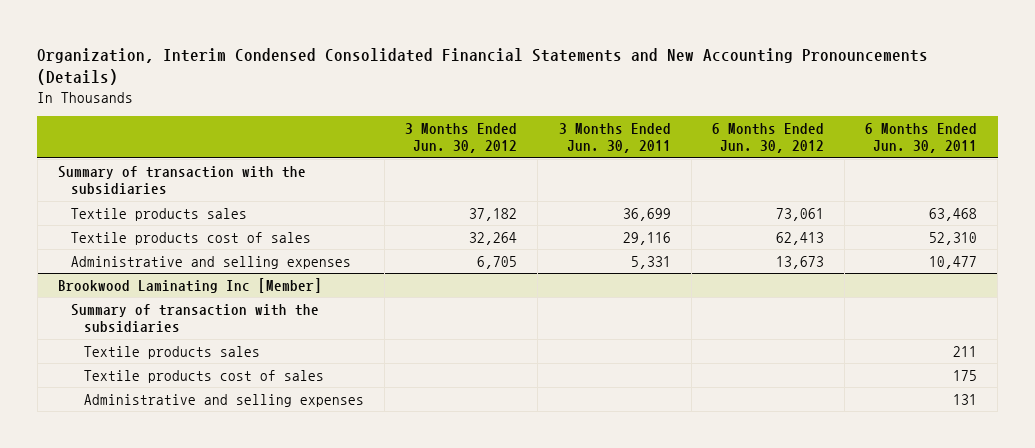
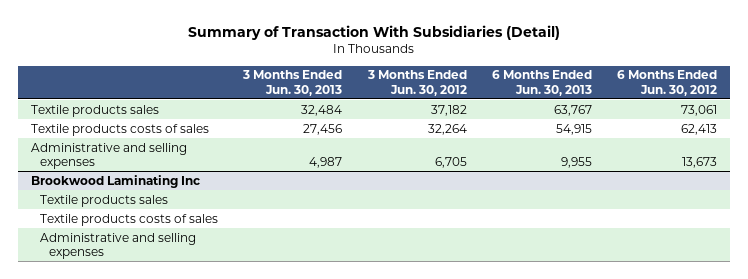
[37,47,929,85] Organization, Interim Condensed Consolidated Financial Statements and New Accounting Pronouncements (Details) -> [187,24,560,40] Summary of Transaction With Subsidiaries (Detail)
[558,122,671,154] 3 Months Ended Jun. 30, 2011 -> none
[865,122,978,154] 6 Months Ended Jun. 30, 2011 -> none
none -> [242,70,343,96] 3 Months Ended Jun. 30, 2013
none -> [491,70,592,96] 6 Months Ended Jun. 30, 2013
[57,165,306,195] Summary of transaction with the subsidiaries -> none
[70,231,311,245] Textile products cost of sales -> [30,123,209,136] Textile products costs of sales
[70,303,319,333] Summary of transaction with the subsidiaries -> none
[57,277,322,293] Brookwood Laminating Inc [Member] -> [30,174,200,188] Brookwood Laminating Inc
[83,369,324,383] Textile products cost of sales -> [39,213,218,226] Textile products costs of sales

